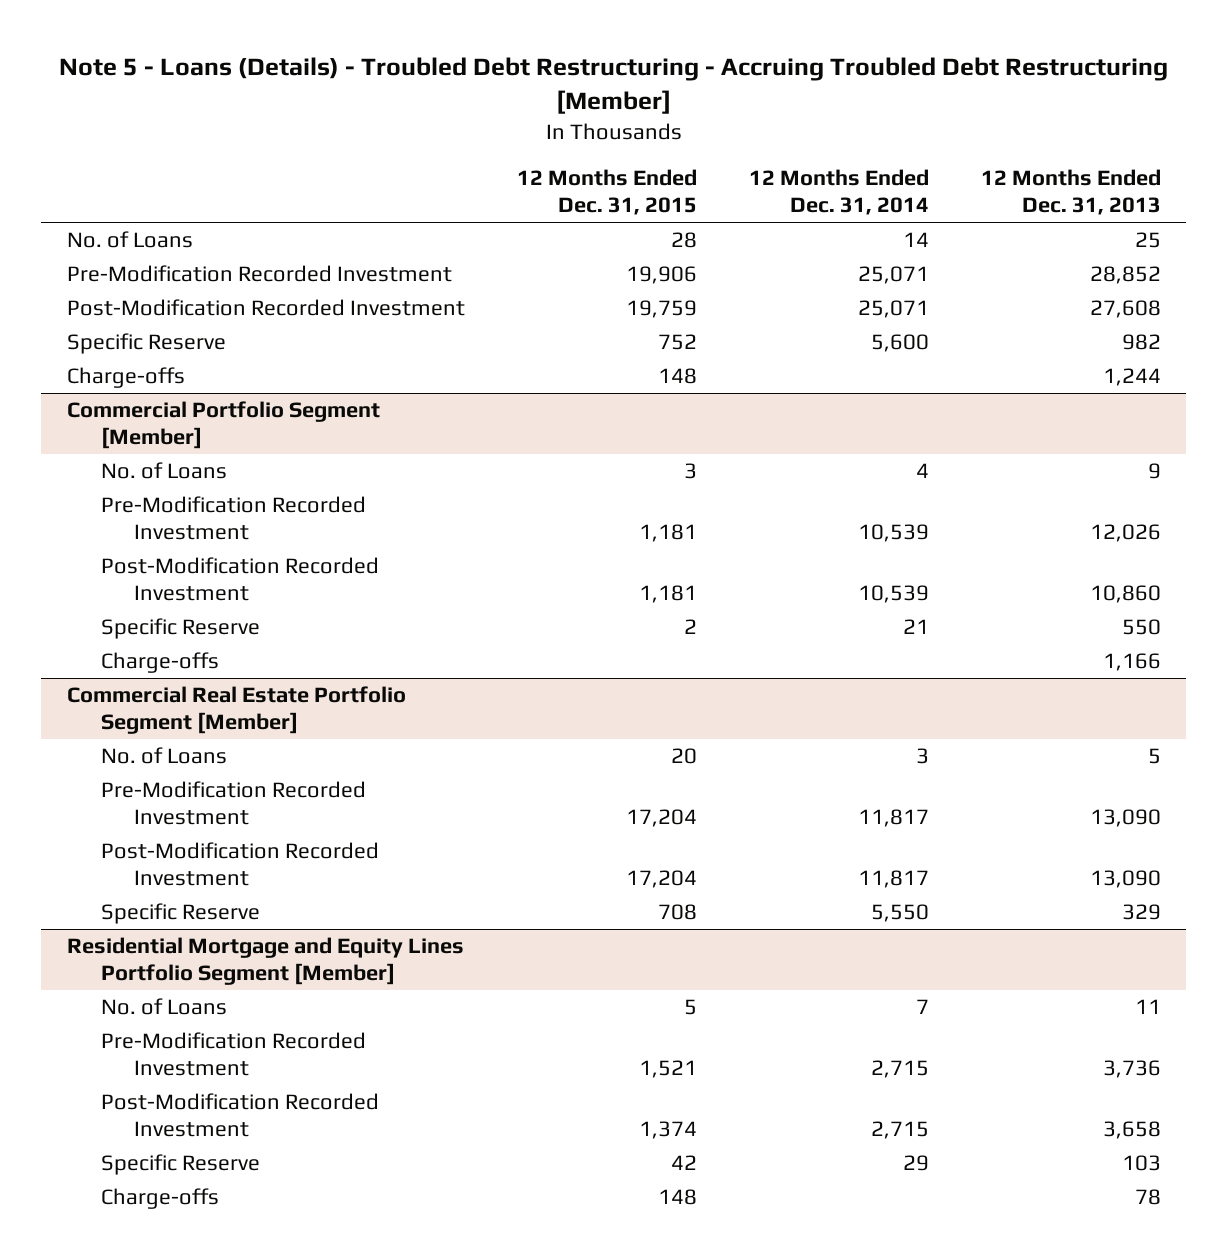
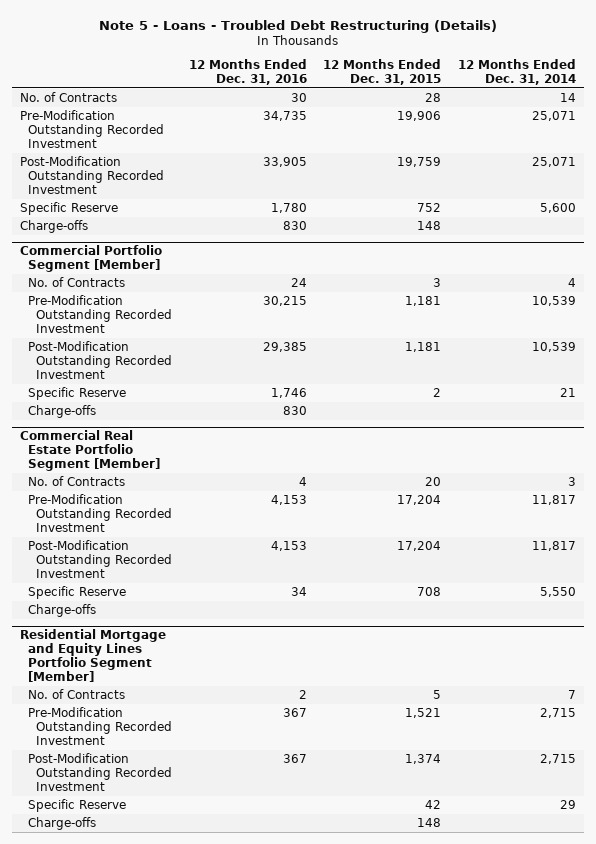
[58,57,1168,115] Note 5 - Loans (Details) - Troubled Debt Restructuring - Accruing Troubled Debt Restructuring [Member] -> [98,19,497,33] Note 5 - Loans - Troubled Debt Restructuring (Details)
[980,169,1161,216] 12 Months Ended Dec. 31, 2013 -> none
none -> [188,59,307,86] 12 Months Ended Dec. 31, 2016
[67,231,194,249] No. of Loans -> [20,91,118,102] No. of Contracts
[67,265,453,283] Pre-Modification Recorded Investment -> [20,109,165,149] Pre-Modification Outstanding Recorded Investment
[67,299,466,317] Post-Modification Recorded Investment -> [20,155,165,195] Post-Modification Outstanding Recorded Investment
[100,462,227,480] No. of Loans -> [28,276,126,287] No. of Contracts
[100,496,366,541] Pre-Modification Recorded Investment -> [28,294,173,334] Pre-Modification Outstanding Recorded Investment
[100,557,379,602] Post-Modification Recorded Investment -> [28,340,173,380] Post-Modification Outstanding Recorded Investment
[100,747,227,765] No. of Loans -> [28,475,126,486] No. of Contracts
[100,781,366,826] Pre-Modification Recorded Investment -> [28,493,173,533] Pre-Modification Outstanding Recorded Investment
[100,842,379,887] Post-Modification Recorded Investment -> [28,539,173,579] Post-Modification Outstanding Recorded Investment
none -> [28,603,97,617] Charge-offs
[100,998,227,1016] No. of Loans -> [28,688,126,699] No. of Contracts
[100,1032,366,1077] Pre-Modification Recorded Investment -> [28,706,173,746] Pre-Modification Outstanding Recorded Investment
[100,1093,379,1138] Post-Modification Recorded Investment -> [28,752,173,792] Post-Modification Outstanding Recorded Investment

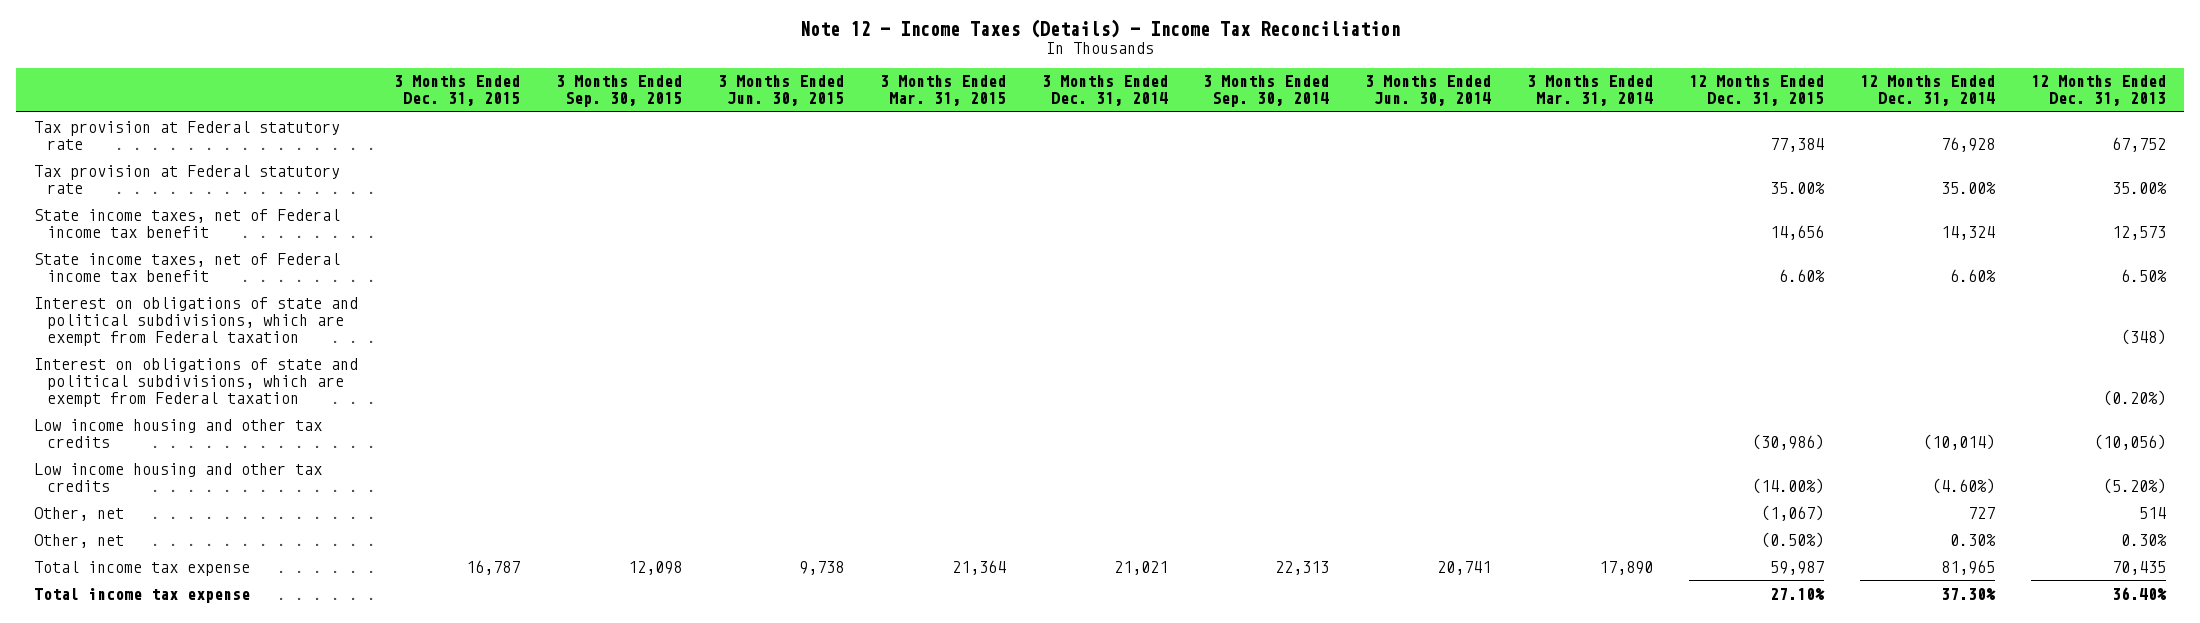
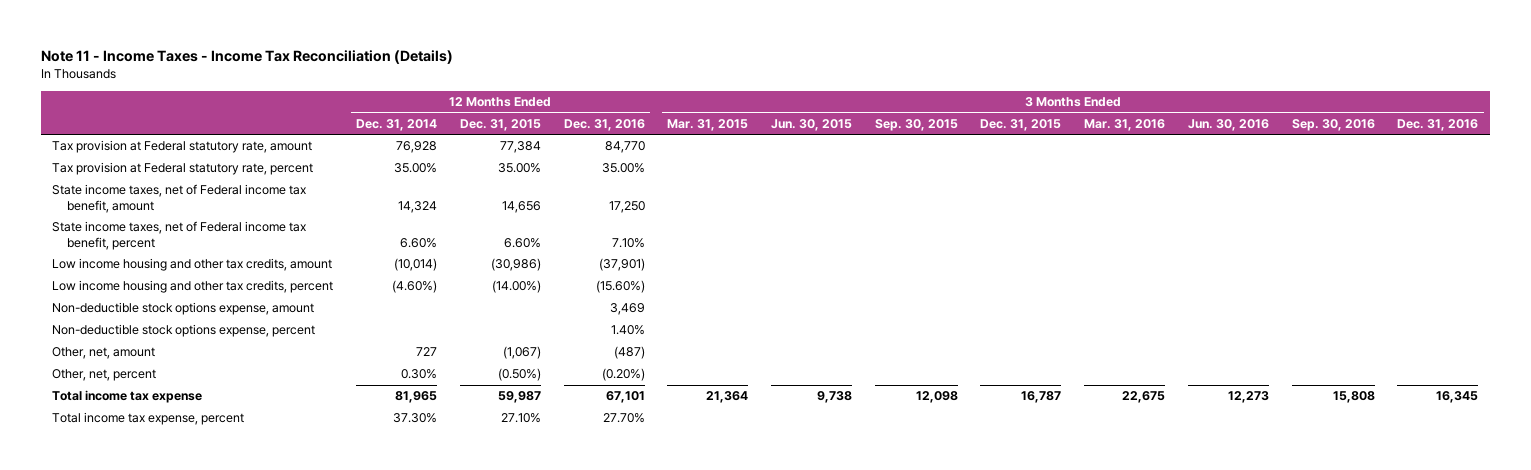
[800,19,1401,39] Note 12 - Income Taxes (Details) - Income Tax Reconciliation -> [41,49,454,64] Note 11 - Income Taxes - Income Tax Reconciliation (Details)
[1041,75,1168,107] 3 Months Ended Dec. 31, 2014 -> none
[1203,75,1330,108] 3 Months Ended Sep. 30, 2014 -> none
[1365,75,1492,107] 3 Months Ended Jun. 30, 2014 -> none
[1527,75,1654,107] 3 Months Ended Mar. 31, 2014 -> none
[2031,75,2167,107] 12 Months Ended Dec. 31, 2013 -> none
none -> [563,118,645,131] Dec. 31, 2016
none -> [1084,118,1166,131] Mar. 31, 2016
none -> [1187,118,1269,131] Jun. 30, 2016
none -> [1291,118,1375,131] Sep. 30, 2016
none -> [1397,118,1479,131] Dec. 31, 2016
[33,296,358,346] Interest on obligations of state and political subdivisions, which are exempt from Federal taxation -> none
[33,357,358,407] Interest on obligations of state and political subdivisions, which are exempt from Federal taxation -> none
[33,120,340,150] Tax provision at Federal statutory rate -> [52,140,313,154] Tax provision at Federal statutory rate, amount
[33,164,340,194] Tax provision at Federal statutory rate -> [52,162,314,176] Tax provision at Federal statutory rate, percent
[33,208,340,238] State income taxes, net of Federal income tax benefit -> [52,184,307,214] State income taxes, net of Federal income tax benefit, amount
[33,252,340,282] State income taxes, net of Federal income tax benefit -> [52,221,307,251] State income taxes, net of Federal income tax benefit, percent
[33,418,322,448] Low income housing and other tax credits -> [52,258,333,272] Low income housing and other tax credits, amount
[33,462,322,492] Low income housing and other tax credits -> [52,280,334,294] Low income housing and other tax credits, percent
none -> [52,302,315,316] Non-deductible stock options expense, amount
none -> [52,324,316,338] Non-deductible stock options expense, percent
[33,506,124,521] Other, net -> [52,347,156,360] Other, net, amount
[33,533,124,548] Other, net -> [52,369,157,382] Other, net, percent
[33,587,250,603] Total income tax expense -> [52,412,245,426] Total income tax expense, percent

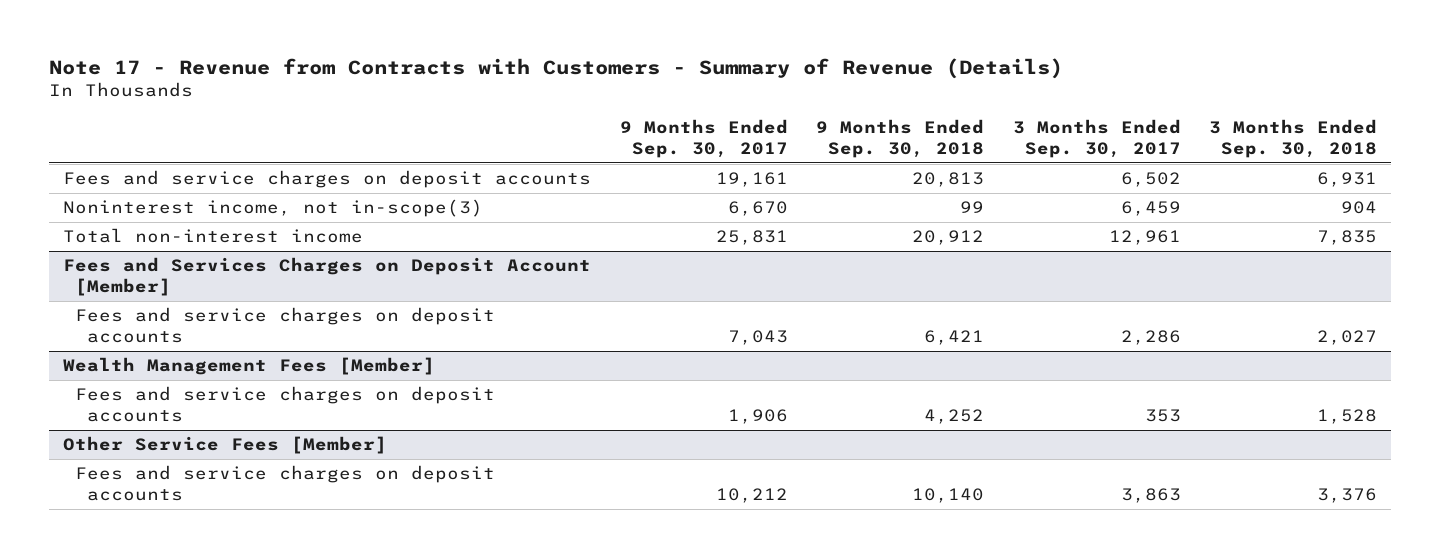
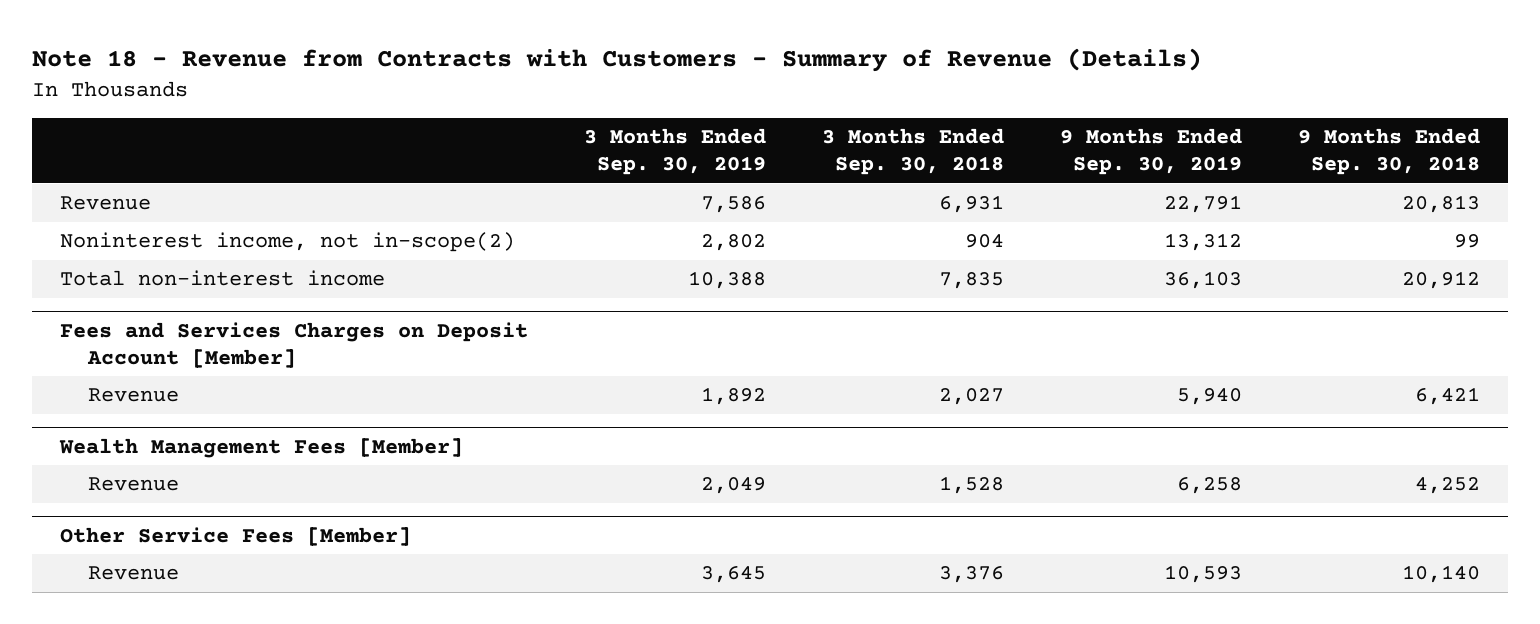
[48,58,1063,80] Note 17 - Revenue from Contracts with Customers - Summary of Revenue (Details) -> [32,48,1203,73] Note 18 - Revenue from Contracts with Customers - Summary of Revenue (Details)
[619,118,788,159] 9 Months Ended Sep. 30, 2017 -> none
[1012,118,1181,159] 3 Months Ended Sep. 30, 2017 -> none
none -> [584,128,767,176] 3 Months Ended Sep. 30, 2019
none -> [1059,128,1242,176] 9 Months Ended Sep. 30, 2019
[63,170,592,189] Fees and service charges on deposit accounts -> [60,196,152,211] Revenue
[63,199,484,218] Noninterest income, not in-scope(3) -> [60,232,516,253] Noninterest income, not in-scope(2)
[75,307,496,344] Fees and service charges on deposit accounts -> [87,388,179,403] Revenue
[75,386,496,423] Fees and service charges on deposit accounts -> [87,477,179,492] Revenue
[75,465,496,502] Fees and service charges on deposit accounts -> [87,566,179,581] Revenue

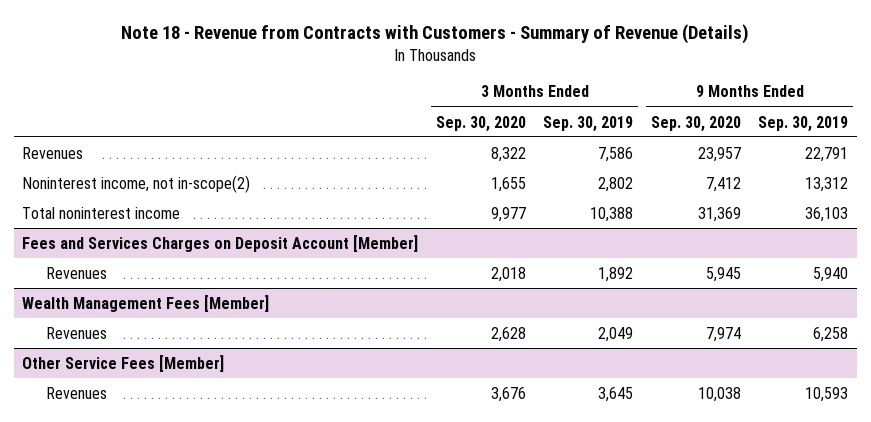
[821,128,1004,176] 3 Months Ended Sep. 30, 2018 -> none
[1297,128,1480,176] 9 Months Ended Sep. 30, 2018 -> none
none -> [435,115,526,132] Sep. 30, 2020
none -> [650,115,741,132] Sep. 30, 2020
[60,196,152,211] Revenue -> [22,146,84,159] Revenues
[60,270,386,287] Total non-interest income -> [22,206,181,219] Total noninterest income
[87,388,179,403] Revenue -> [46,266,108,279] Revenues
[87,477,179,492] Revenue -> [46,326,108,339] Revenues
[87,566,179,581] Revenue -> [46,386,108,399] Revenues

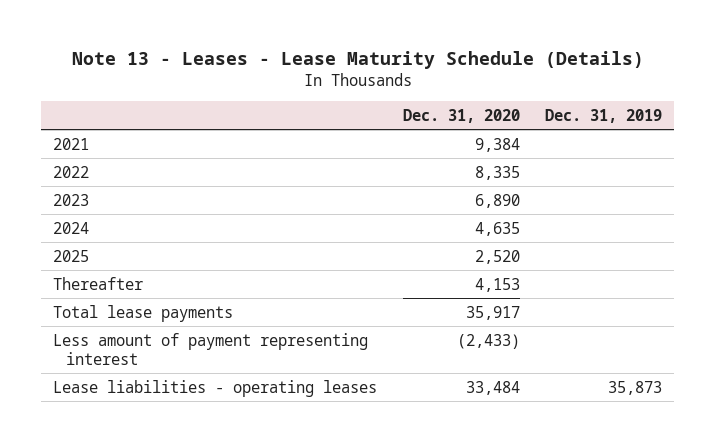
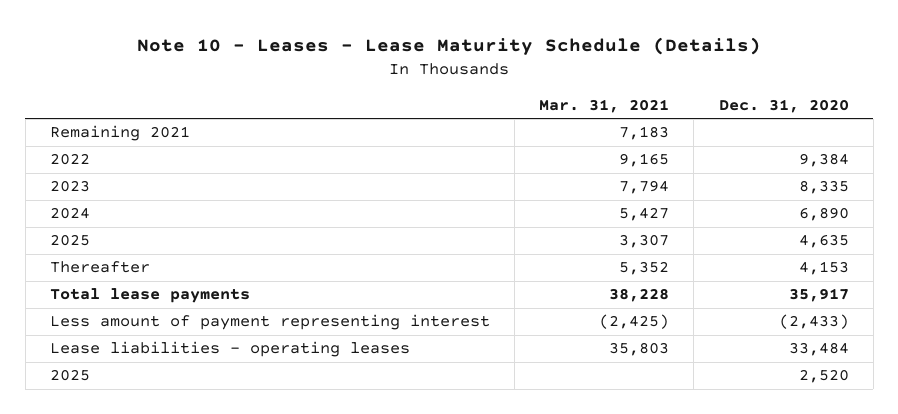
[71,50,644,69] Note 13 - Leases - Lease Maturity Schedule (Details) -> [137,37,762,56] Note 10 - Leases - Lease Maturity Schedule (Details)
[544,108,662,123] Dec. 31, 2019 -> none
none -> [539,98,670,113] Mar. 31, 2021
none -> [49,125,190,142] Remaining 2021
[53,137,90,150] 2021 -> [49,153,90,166] 2022
[53,165,90,178] 2022 -> [49,180,90,193] 2023
[53,193,90,206] 2023 -> [49,207,90,220] 2024
[53,221,90,234] 2024 -> [49,234,90,247] 2025
[53,249,90,262] 2025 -> [49,369,90,382] 2025

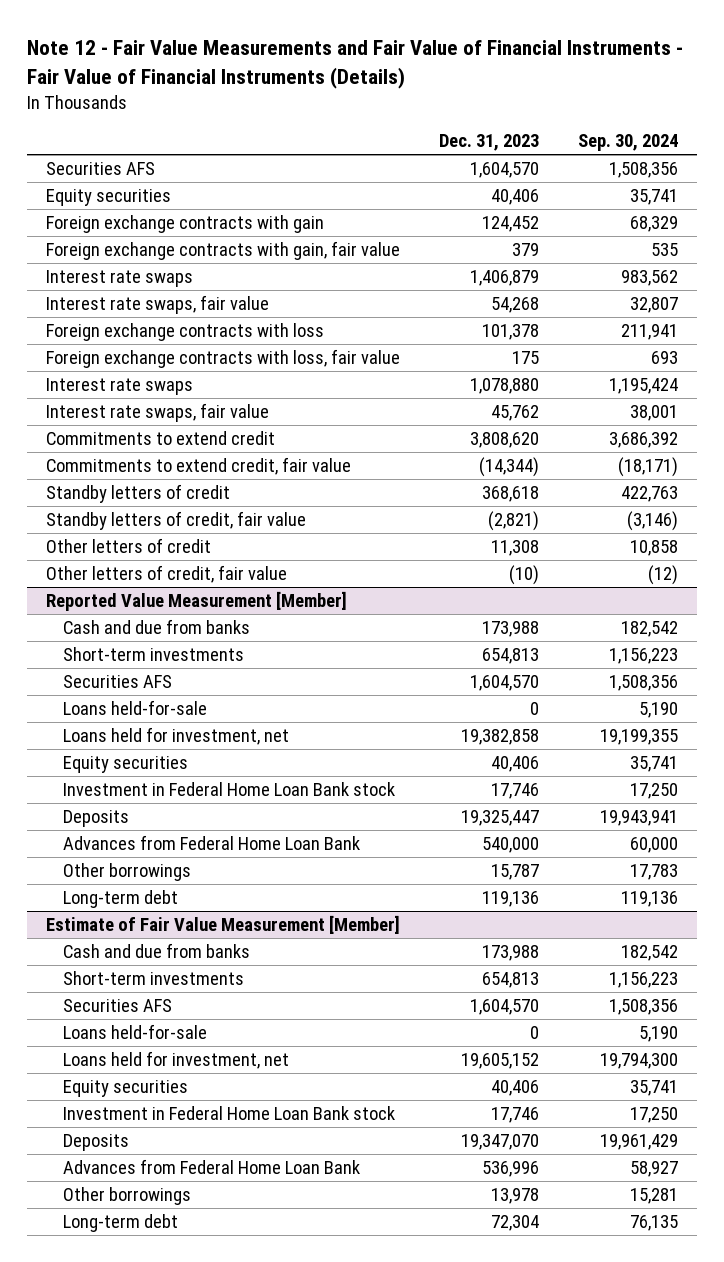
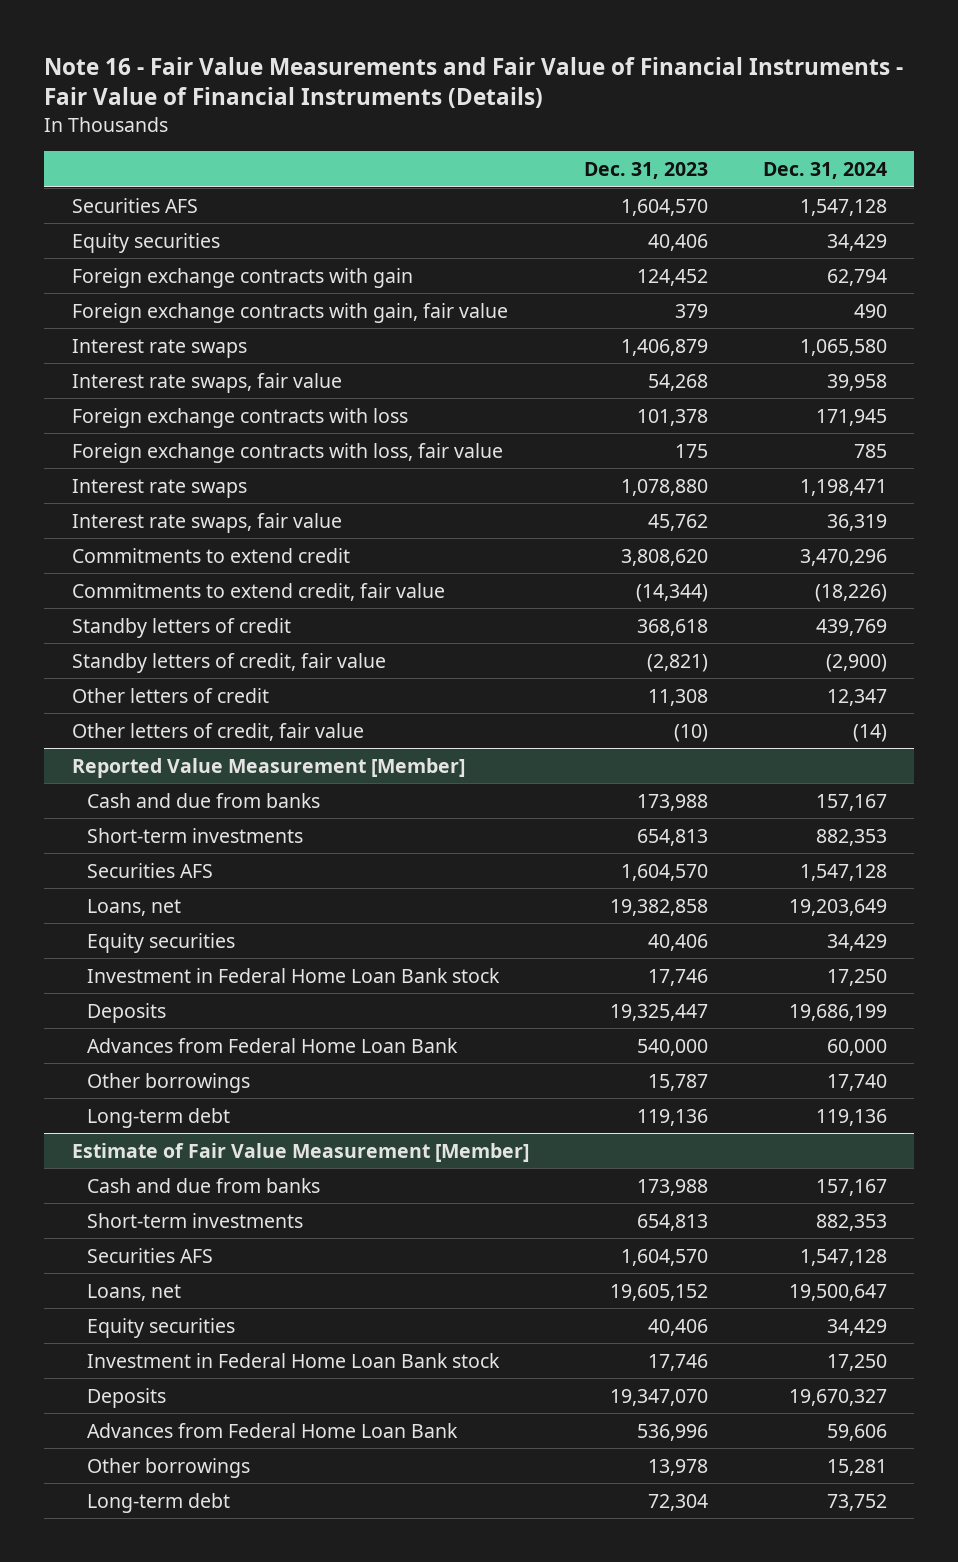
[26,40,683,89] Note 12 - Fair Value Measurements and Fair Value of Financial Instruments - Fair Value of Financial Instruments (Details) -> [44,56,904,109] Note 16 - Fair Value Measurements and Fair Value of Financial Instruments - Fair Value of Financial Instruments (Details)
[577,134,678,152] Sep. 30, 2024 -> none
none -> [762,162,887,180] Dec. 31, 2024
[63,700,208,716] Loans held-for-sale -> none
[63,727,290,746] Loans held for investment, net -> [86,898,181,916] Loans, net
[63,1024,208,1040] Loans held-for-sale -> none
[63,1051,290,1070] Loans held for investment, net -> [86,1283,181,1301] Loans, net

